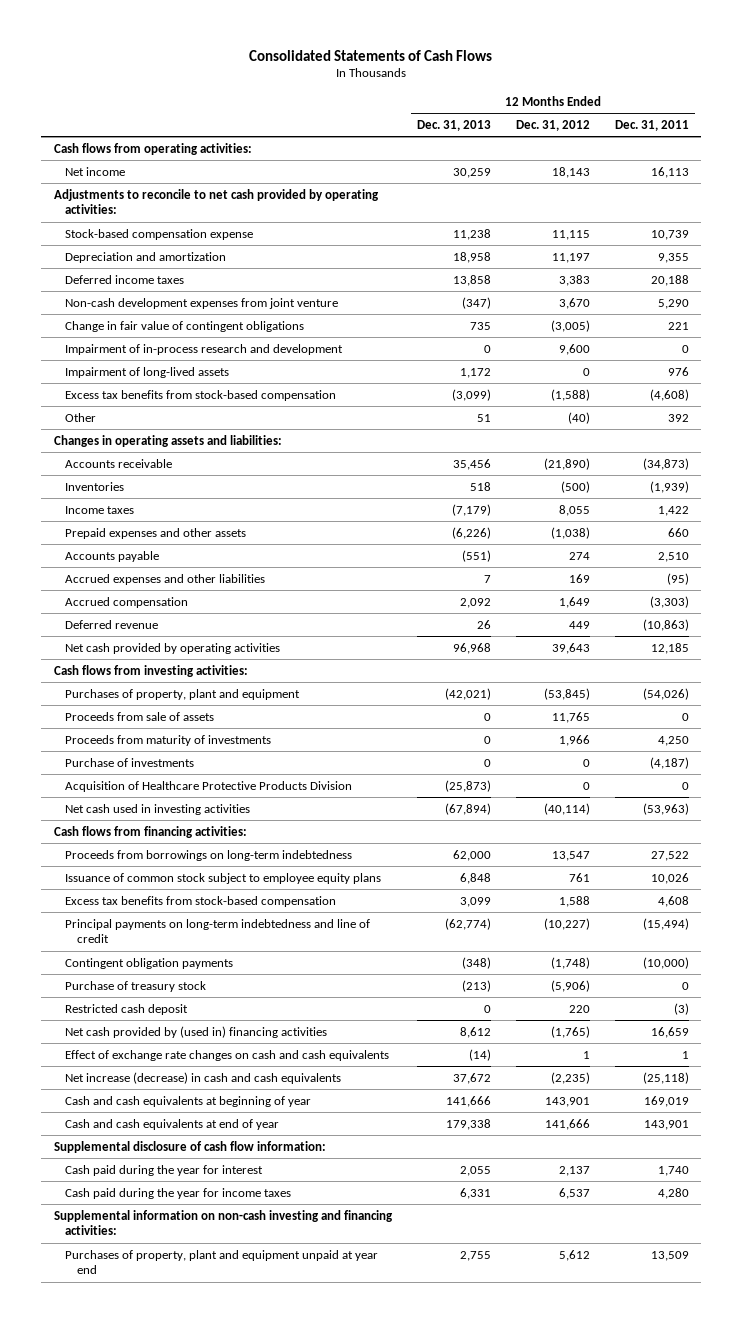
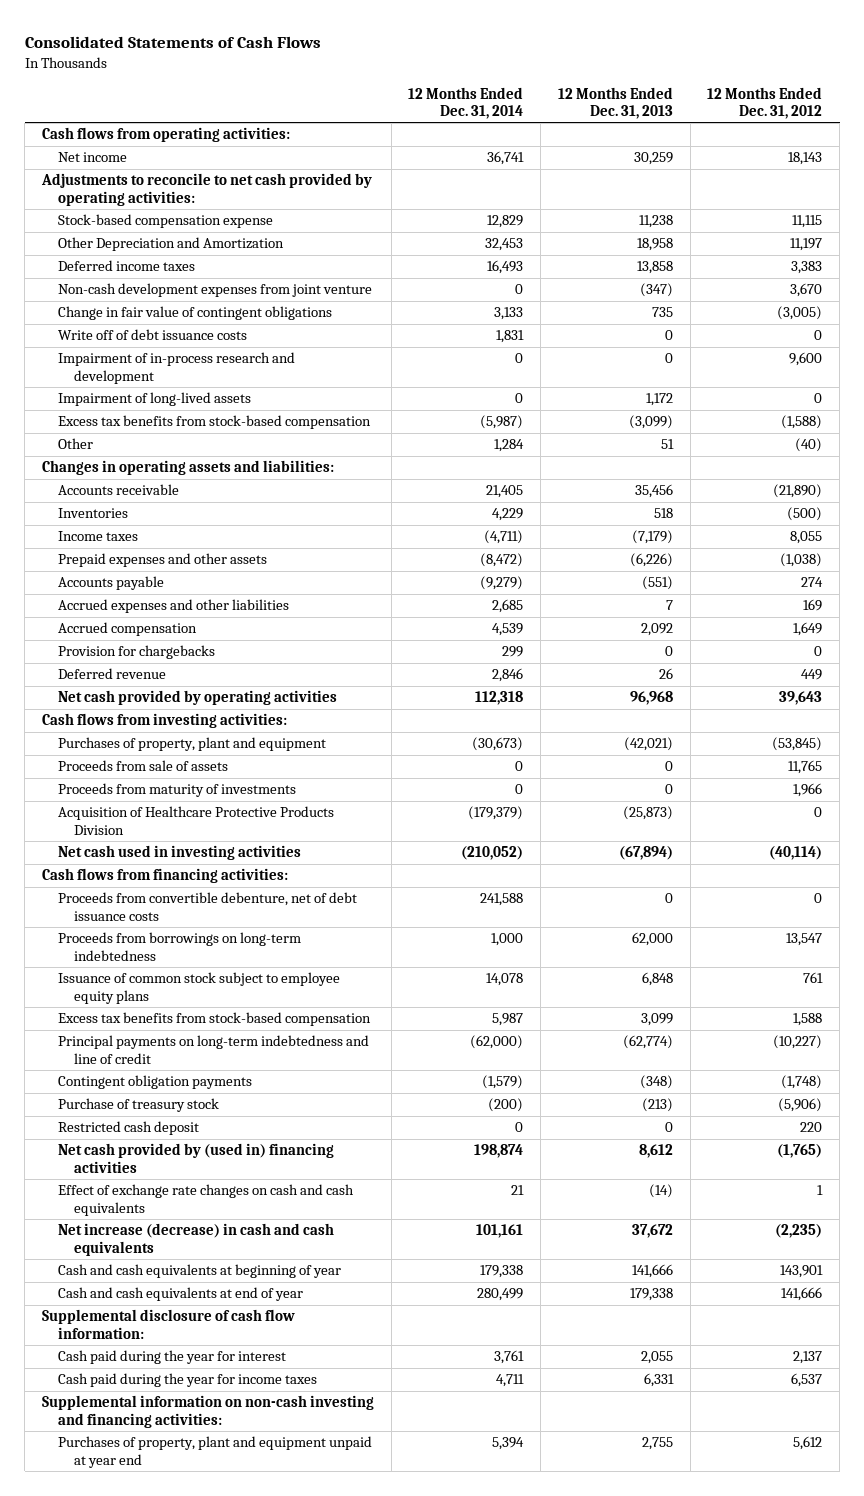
[614,119,689,131] Dec. 31, 2011 -> none
none -> [408,86,524,120] 12 Months Ended Dec. 31, 2014
[65,251,227,263] Depreciation and amortization -> [57,237,284,252] Other Depreciation and Amortization
none -> [57,329,247,341] Write off of debt issuance costs
none -> [57,645,215,660] Provision for chargebacks
[65,757,195,767] Purchase of investments -> none
none -> [57,892,357,921] Proceeds from convertible debenture, net of debt issuance costs

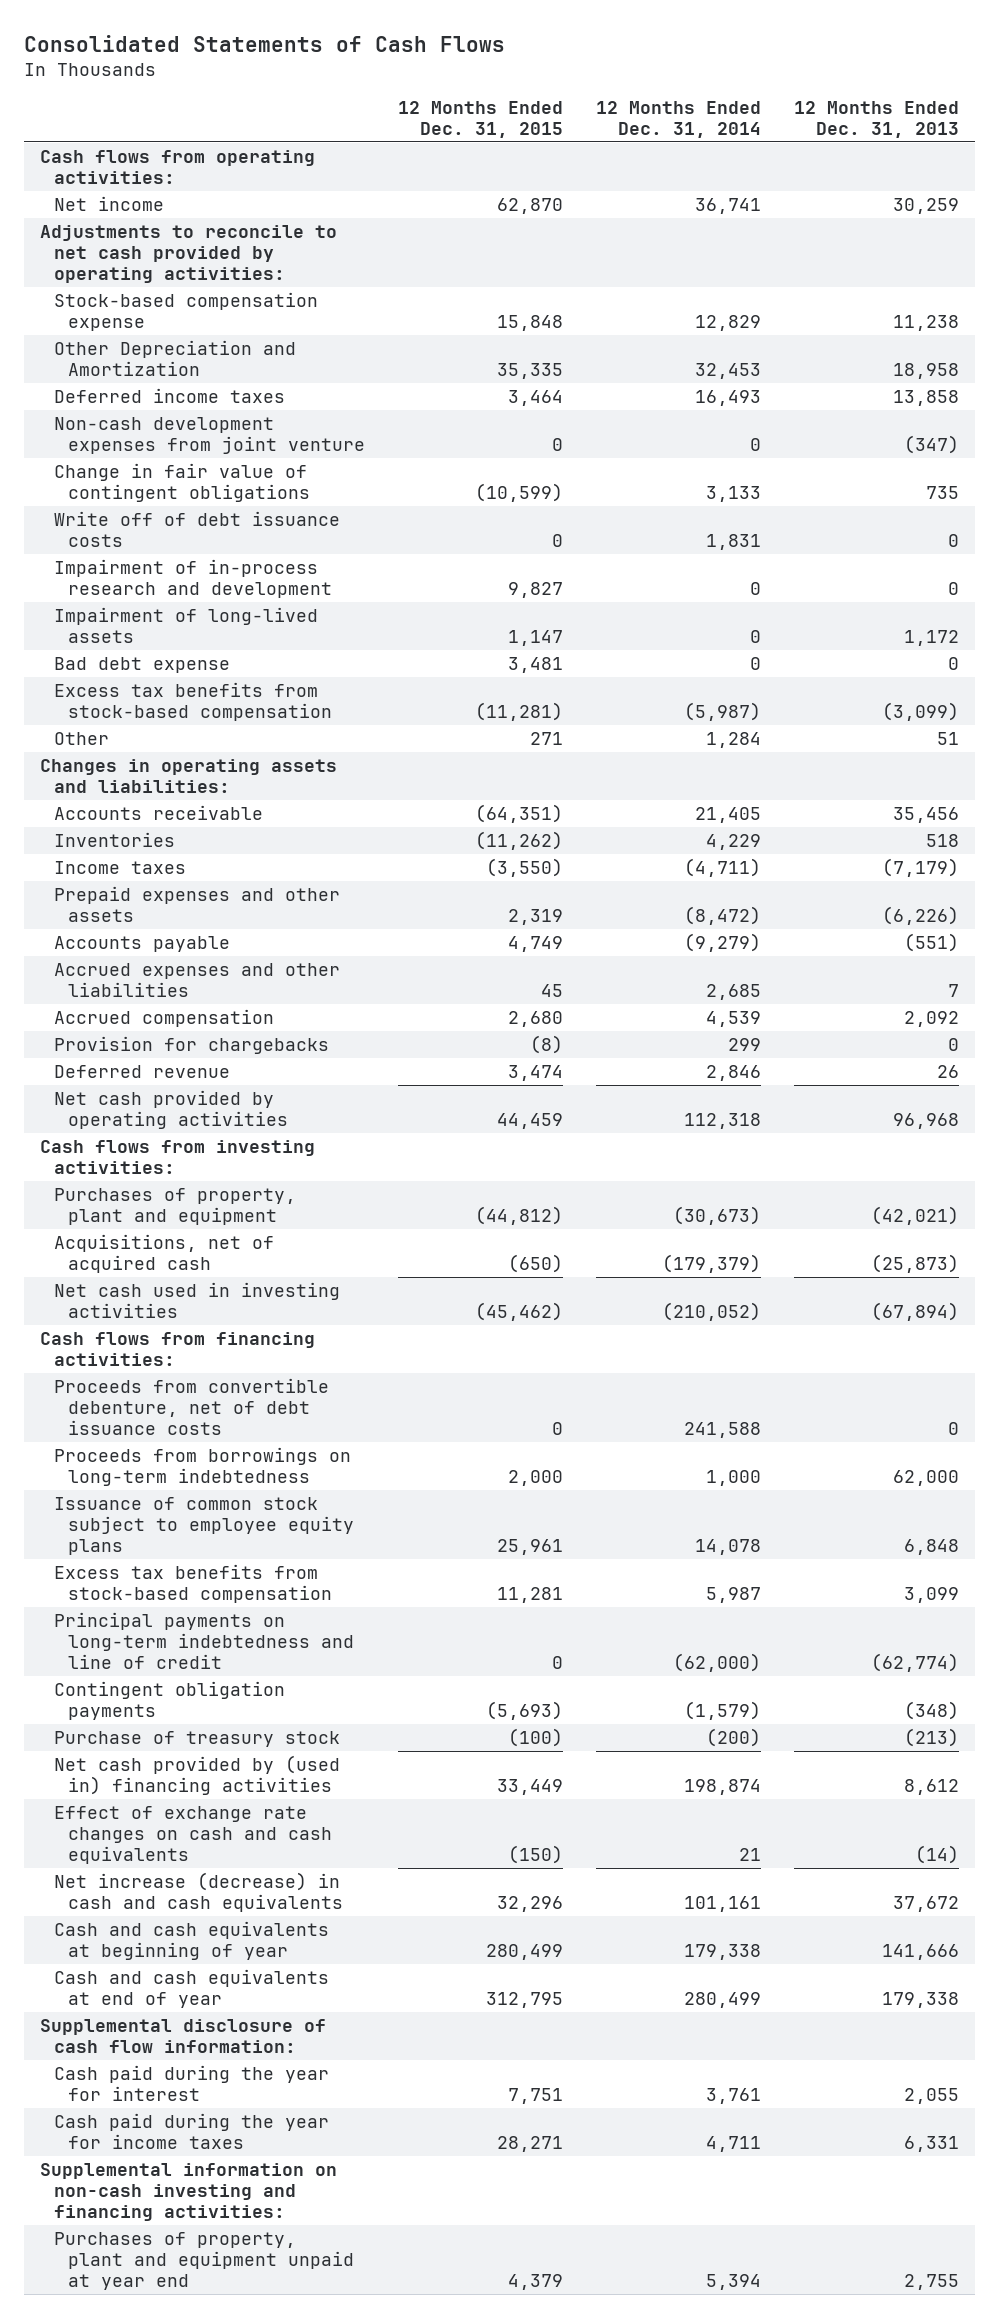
[707,86,823,120] 12 Months Ended Dec. 31, 2012 -> none
none -> [398,100,564,138] 12 Months Ended Dec. 31, 2015
none -> [54,656,231,673] Bad debt expense
[57,760,228,772] Proceeds from sale of assets -> none
[57,783,296,798] Proceeds from maturity of investments -> none
[57,806,334,835] Acquisition of Healthcare Protective Products Division -> [54,1233,275,1274] Acquisitions, net of acquired cash
[57,1121,199,1136] Restricted cash deposit -> none

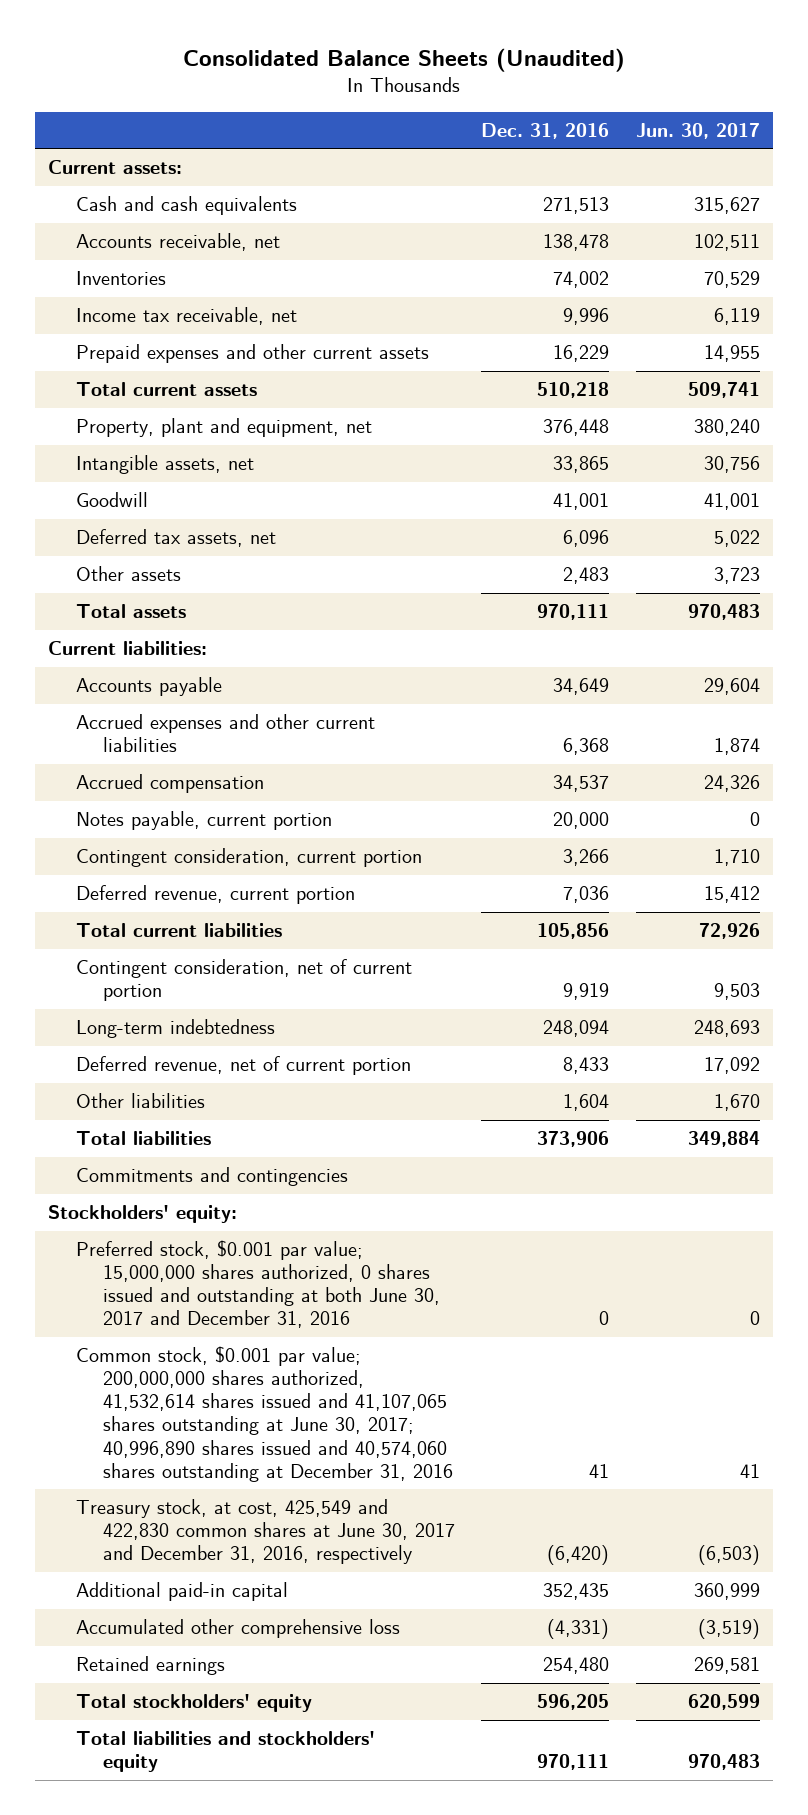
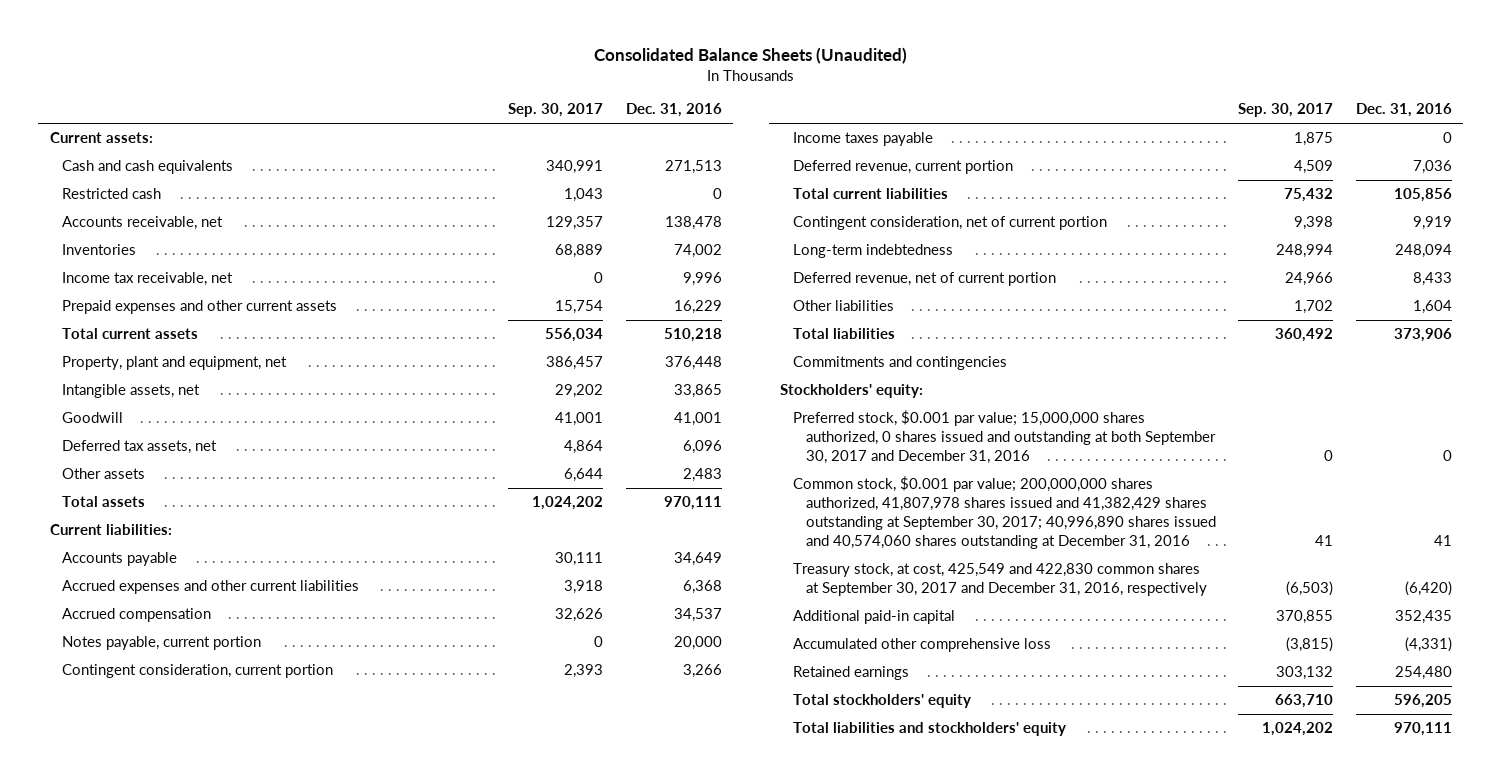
[635,122,760,139] Jun. 30, 2017 -> none
none -> [507,103,603,118] Sep. 30, 2017
none -> [62,188,162,200] Restricted cash
none -> [793,132,934,147] Income taxes payable
[75,1240,440,1329] Preferred stock, $0.001 par value; 15,000,000 shares authorized, 0 shares issued and outstanding at both June 30, 2017 and December 31, 2016 -> [793,410,1216,465] Preferred stock, $0.001 par value; 15,000,000 shares authorized, 0 shares issued and outstanding at both September 30, 2017 and December 31, 2016
[75,1346,453,1482] Common stock, $0.001 par value; 200,000,000 shares authorized, 41,532,614 shares issued and 41,107,065 shares outstanding at June 30, 2017; 40,996,890 shares issued and 40,574,060 shares outstanding at December 31, 2016 -> [793,476,1216,549] Common stock, $0.001 par value; 200,000,000 shares authorized, 41,807,978 shares issued and 41,382,429 shares outstanding at September 30, 2017; 40,996,890 shares issued and 40,574,060 shares outstanding at December 31, 2016
[75,1499,455,1565] Treasury stock, at cost, 425,549 and 422,830 common shares at June 30, 2017 and December 31, 2016, respectively -> [793,563,1207,597] Treasury stock, at cost, 425,549 and 422,830 common shares at September 30, 2017 and December 31, 2016, respectively

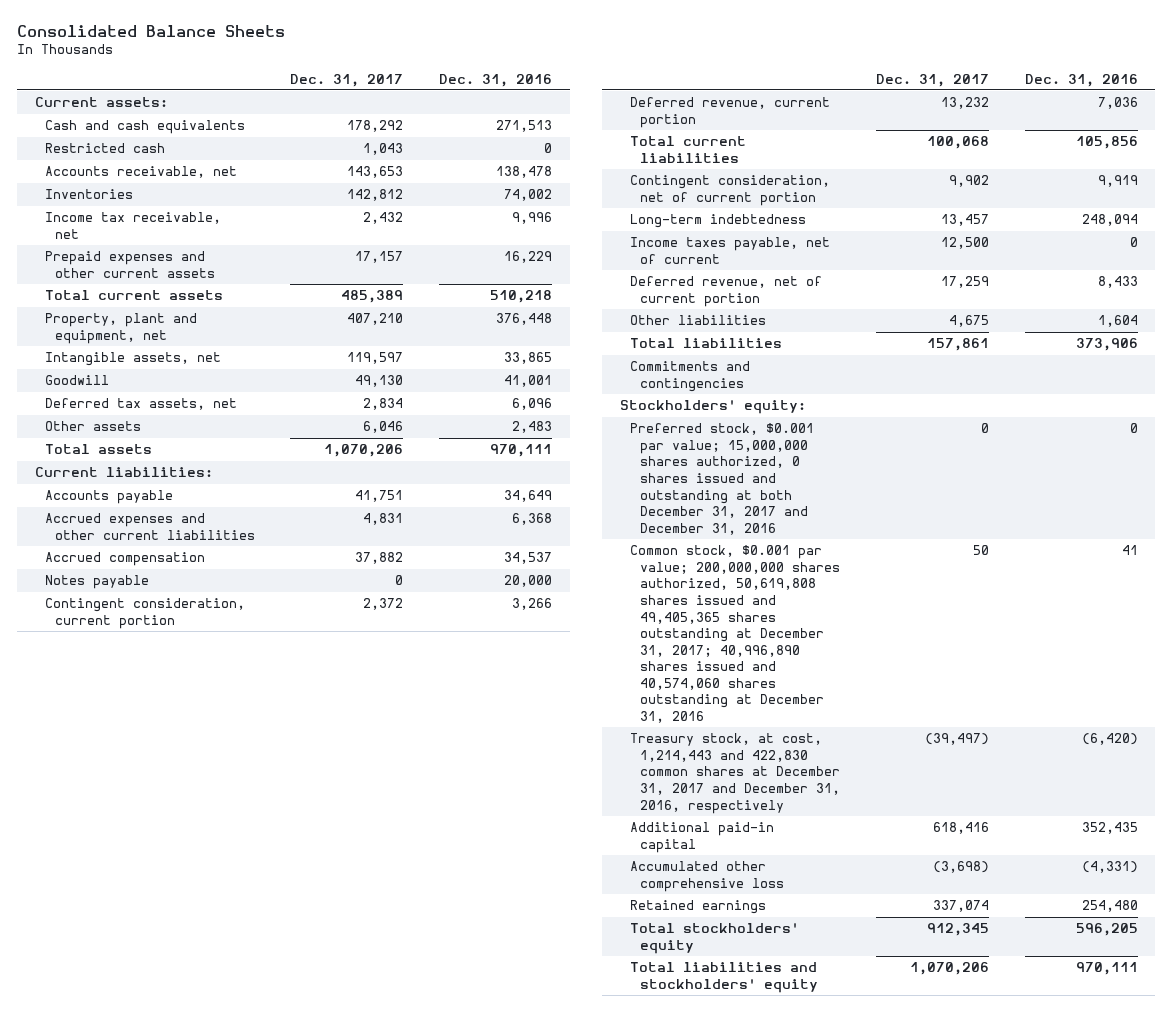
[593,46,907,64] Consolidated Balance Sheets (Unaudited) -> [16,24,285,37] Consolidated Balance Sheets
[507,103,603,118] Sep. 30, 2017 -> none
none -> [290,73,404,87] Dec. 31, 2017
[62,636,262,651] Notes payable, current portion -> [44,575,149,590] Notes payable
[793,132,934,147] Income taxes payable -> none
none -> [630,237,831,264] Income taxes payable, net of current
[793,410,1216,465] Preferred stock, $0.001 par value; 15,000,000 shares authorized, 0 shares issued and outstanding at both September 30, 2017 and December 31, 2016 -> [630,423,815,535] Preferred stock, $0.001 par value; 15,000,000 shares authorized, 0 shares issued and outstanding at both December 31, 2017 and December 31, 2016
[793,476,1216,549] Common stock, $0.001 par value; 200,000,000 shares authorized, 41,807,978 shares issued and 41,382,429 shares outstanding at September 30, 2017; 40,996,890 shares issued and 40,574,060 shares outstanding at December 31, 2016 -> [630,545,841,723] Common stock, $0.001 par value; 200,000,000 shares authorized, 50,619,808 shares issued and 49,405,365 shares outstanding at December 31, 2017; 40,996,890 shares issued and 40,574,060 shares outstanding at December 31, 2016
[793,563,1207,597] Treasury stock, at cost, 425,549 and 422,830 common shares at September 30, 2017 and December 31, 2016, respectively -> [630,733,841,814] Treasury stock, at cost, 1,214,443 and 422,830 common shares at December 31, 2017 and December 31, 2016, respectively

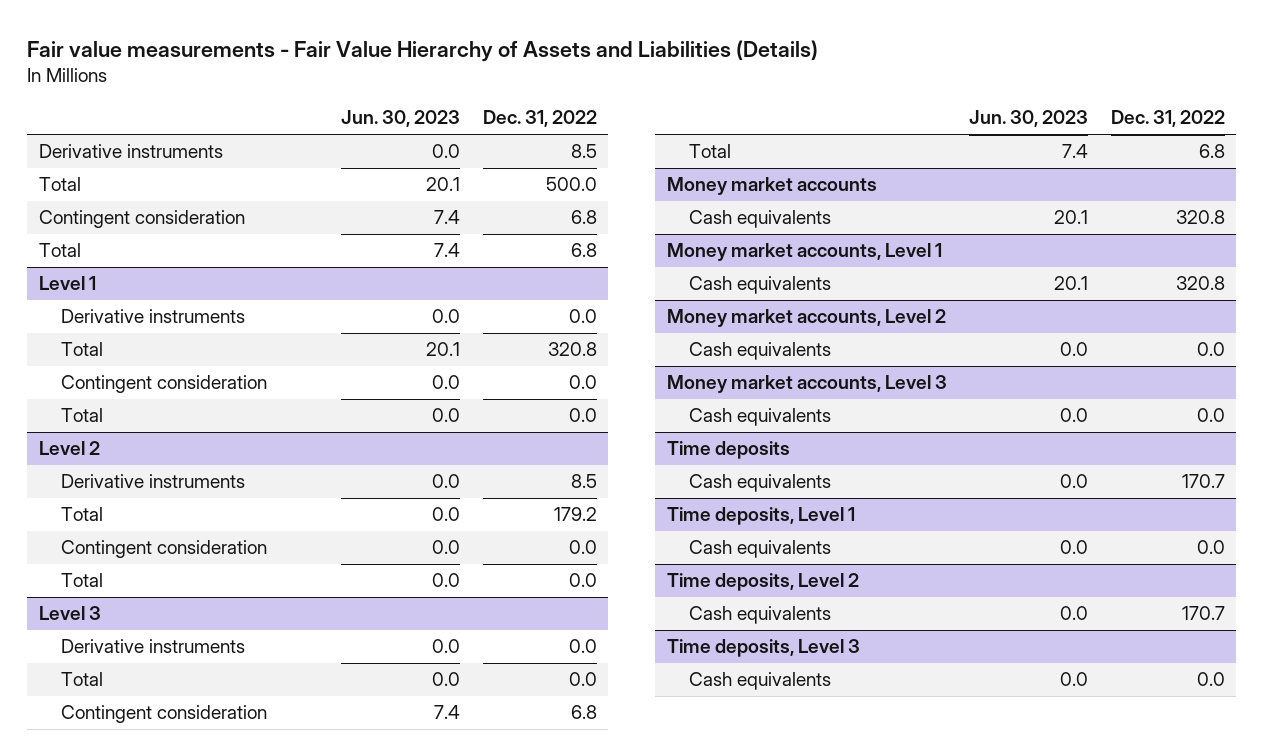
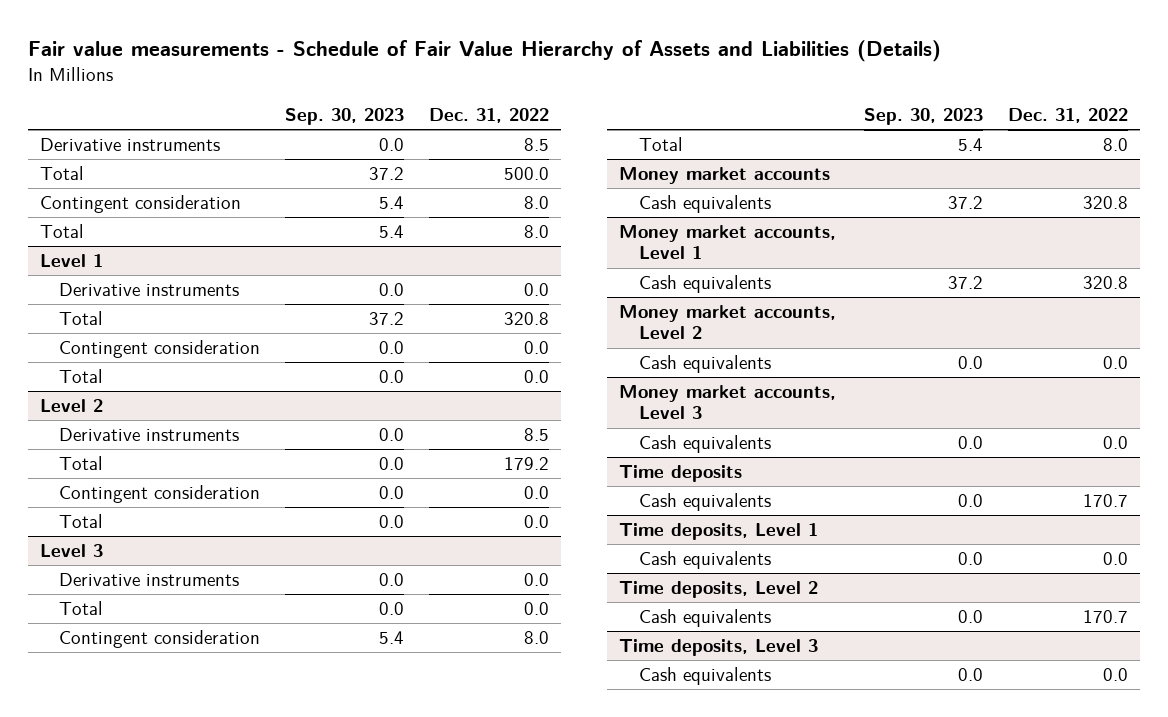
[27,39,819,62] Fair value measurements - Fair Value Hierarchy of Assets and Liabilities (Details) -> [27,40,941,63] Fair value measurements - Schedule of Fair Value Hierarchy of Assets and Liabilities (Details)
[341,110,461,128] Jun. 30, 2023 -> none
none -> [285,107,405,125] Sep. 30, 2023
[570,210,597,225] 6.8 -> [523,196,549,210] 8.0
[570,243,597,258] 6.8 -> [523,225,549,239] 8.0
[570,705,597,720] 6.8 -> [523,631,549,645] 8.0
[1198,144,1225,159] 6.8 -> [1102,138,1128,152] 8.0

